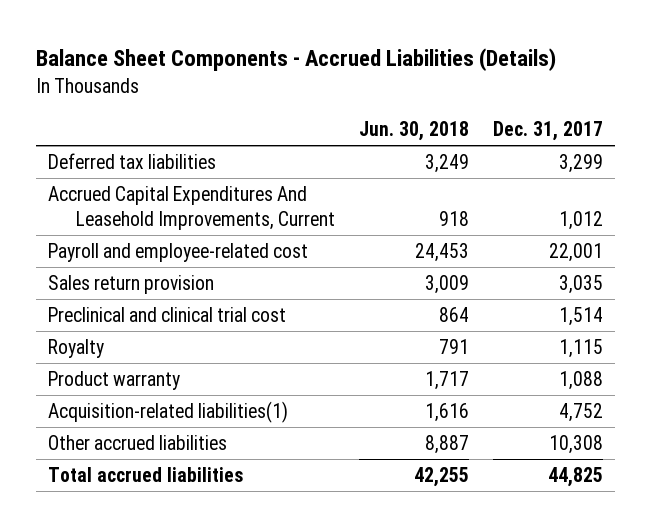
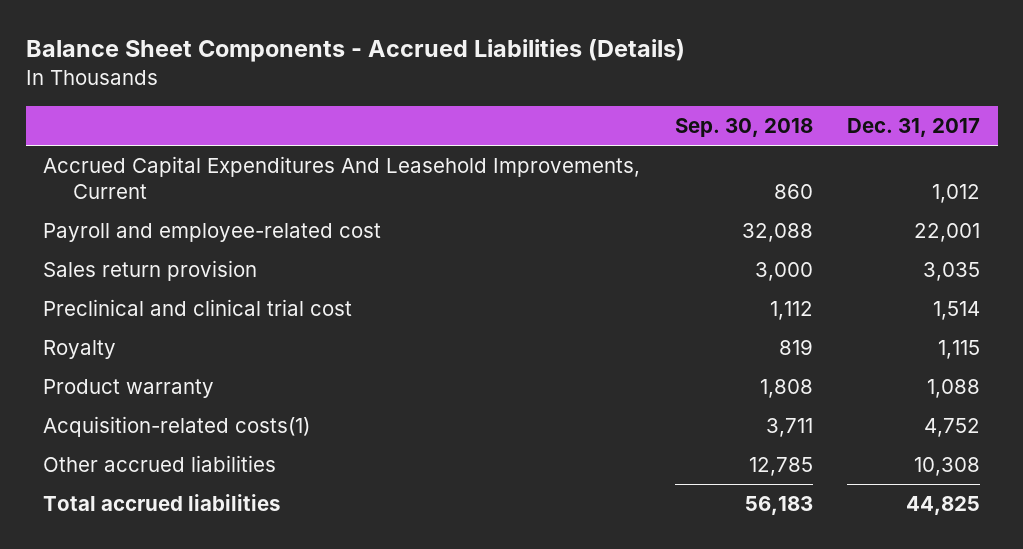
[358,120,469,141] Jun. 30, 2018 -> none
none -> [674,117,813,137] Sep. 30, 2018
[48,153,217,170] Deferred tax liabilities -> none
[48,401,289,424] Acquisition-related liabilities(1) -> [42,416,310,438] Acquisition-related costs(1)

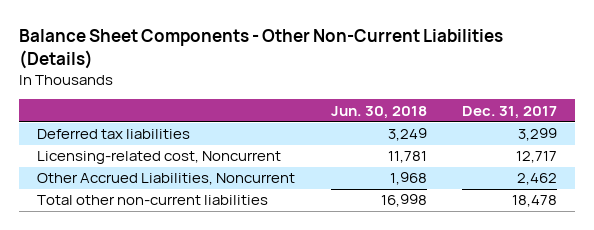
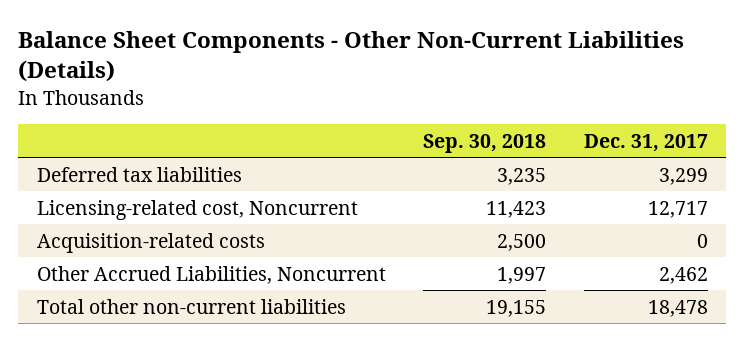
[330,105,427,119] Jun. 30, 2018 -> none
none -> [423,133,547,153] Sep. 30, 2018
none -> [36,232,265,253] Acquisition-related costs

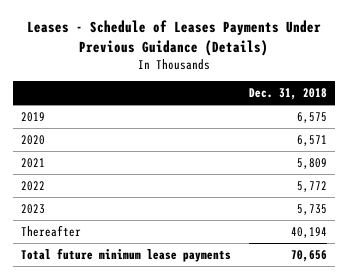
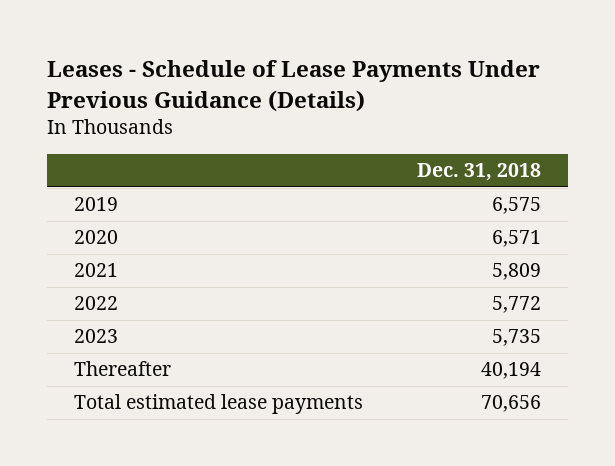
[27,20,322,56] Leases - Schedule of Leases Payments Under Previous Guidance (Details) -> [46,60,540,112] Leases - Schedule of Lease Payments Under Previous Guidance (Details)
[21,247,232,262] Total future minimum lease payments -> [73,394,363,415] Total estimated lease payments

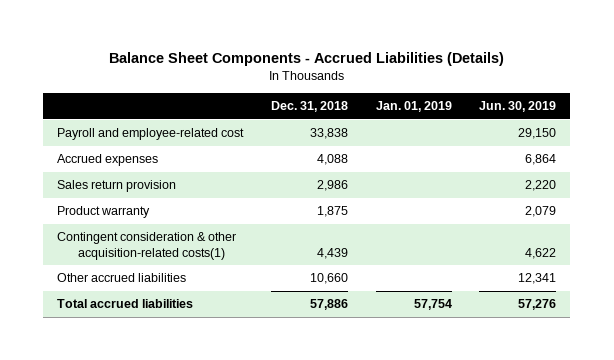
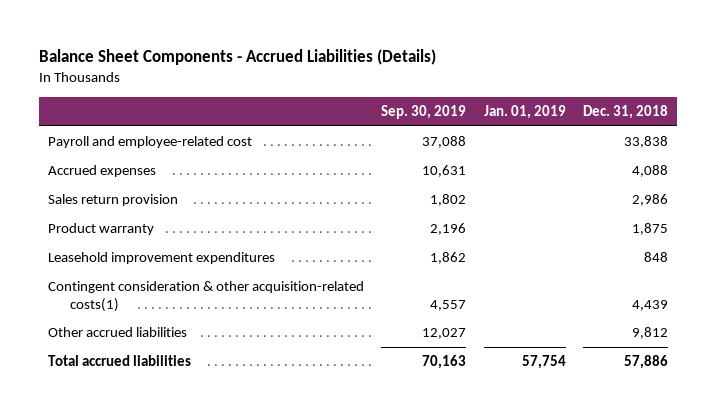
[479,101,557,113] Jun. 30, 2019 -> none
none -> [381,105,467,120] Sep. 30, 2019
none -> [47,252,275,265] Leasehold improvement expenditures
[309,273,348,285] 10,660 -> [632,327,669,340] 9,812

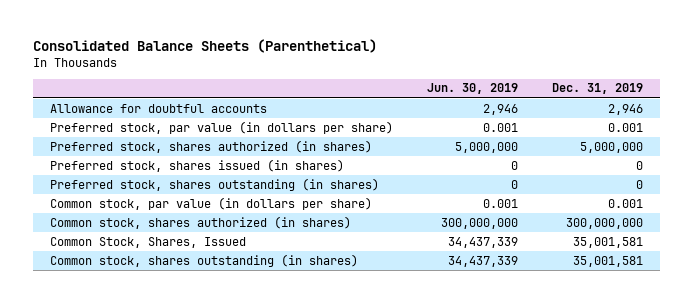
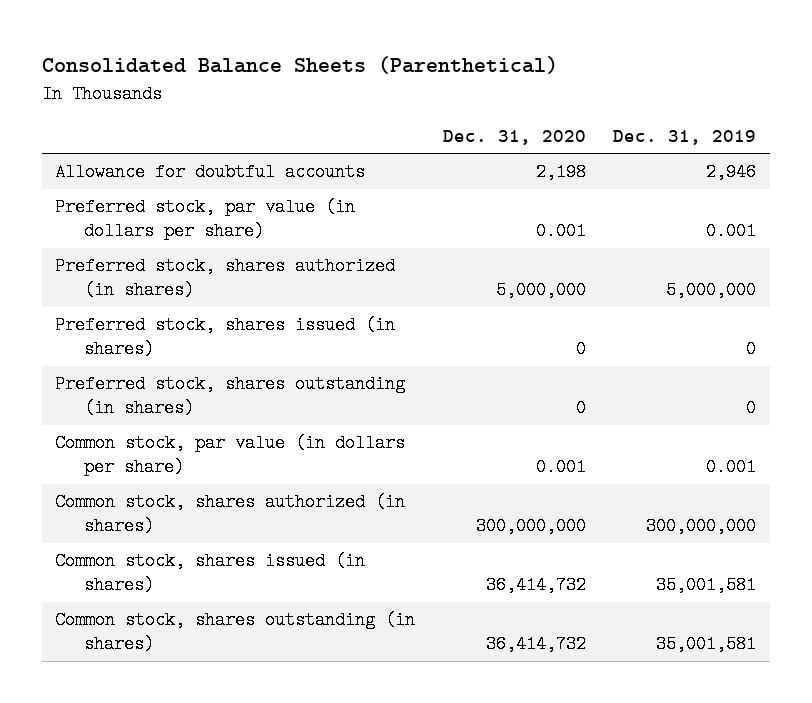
[426,83,518,95] Jun. 30, 2019 -> none
none -> [442,129,586,145] Dec. 31, 2020
[49,236,246,248] Common Stock, Shares, Issued -> [55,552,366,595] Common stock, shares issued (in shares)

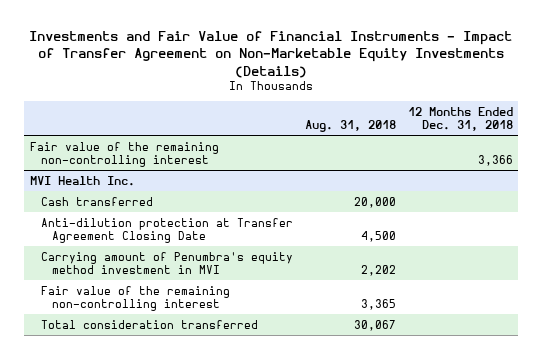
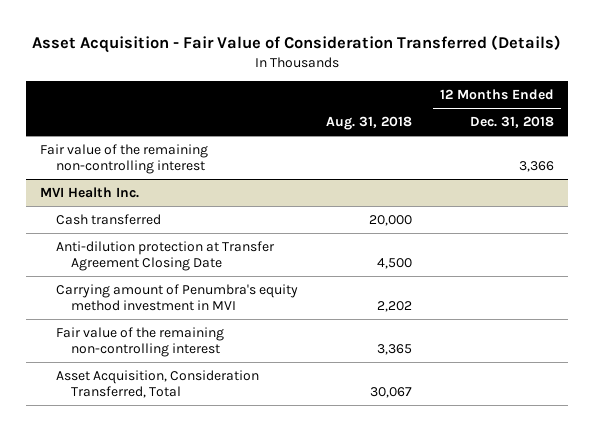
[29,31,513,78] Investments and Fair Value of Financial Instruments - Impact of Transfer Agreement on Non-Marketable Equity Investments (Details) -> [31,34,561,53] Asset Acquisition - Fair Value of Consideration Transferred (Details)
[40,319,258,329] Total consideration transferred -> [55,370,259,399] Asset Acquisition, Consideration Transferred, Total

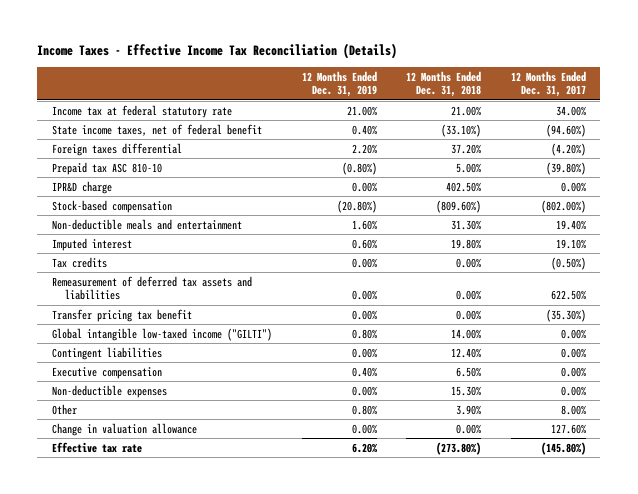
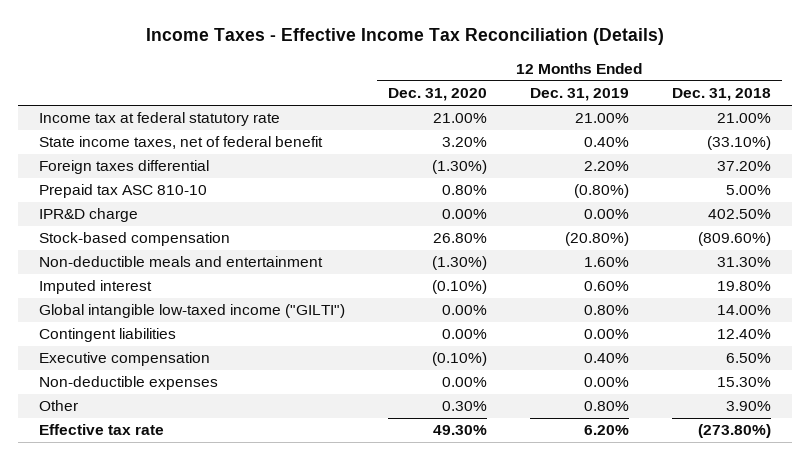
[510,70,586,98] 12 Months Ended Dec. 31, 2017 -> none
none -> [387,88,487,102] Dec. 31, 2020
[52,256,108,268] Tax credits -> none
[52,275,253,301] Remeasurement of deferred tax assets and liabilities -> none
[52,308,193,322] Transfer pricing tax benefit -> none
[52,422,198,436] Change in valuation allowance -> none

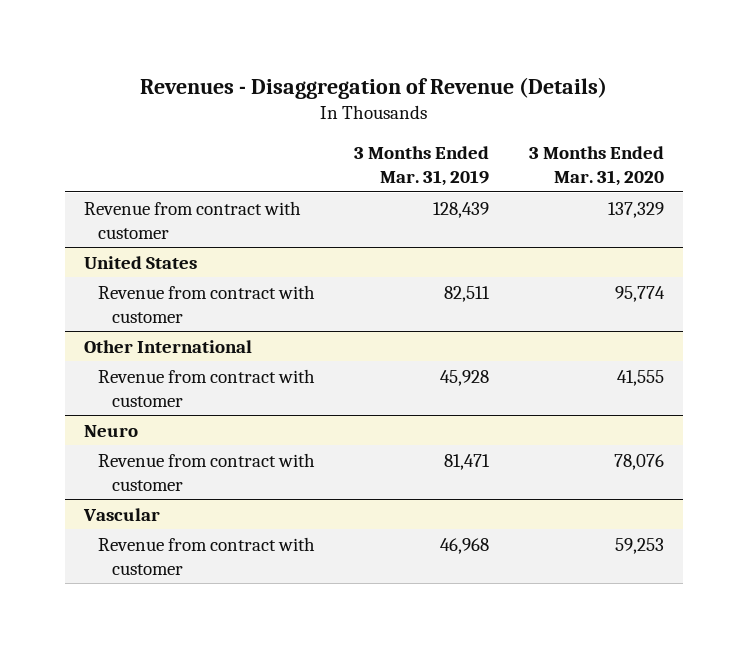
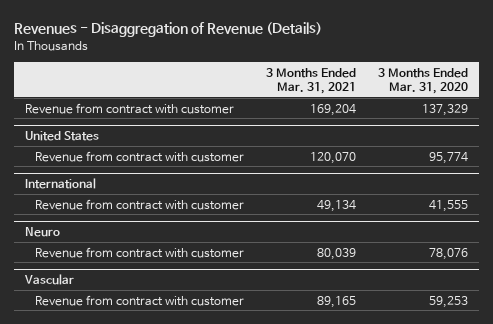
[354,145,490,186] 3 Months Ended Mar. 31, 2019 -> none
none -> [265,67,356,95] 3 Months Ended Mar. 31, 2021
[84,339,253,353] Other International -> [25,177,97,189] International

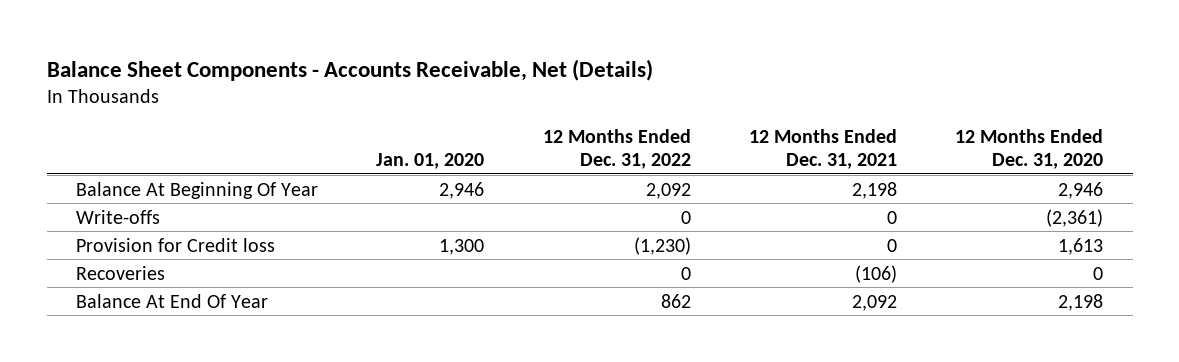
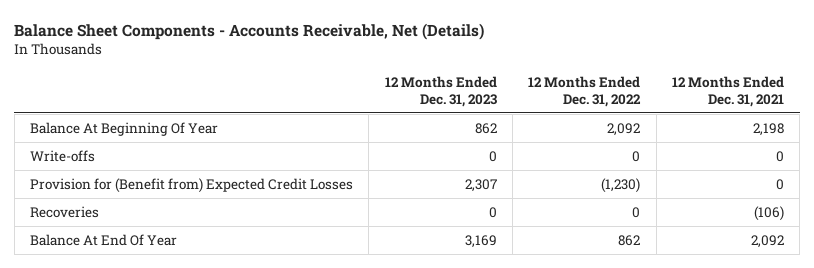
[376,153,485,170] Jan. 01, 2020 -> none
[955,129,1104,170] 12 Months Ended Dec. 31, 2020 -> none
none -> [384,75,497,107] 12 Months Ended Dec. 31, 2023
[75,237,275,252] Provision for Credit loss -> [30,177,354,193] Provision for (Benefit from) Expected Credit Losses

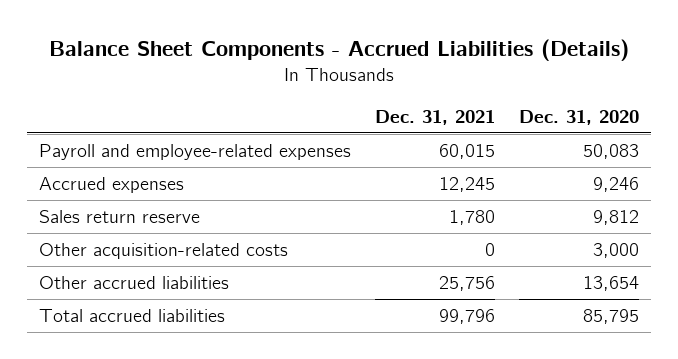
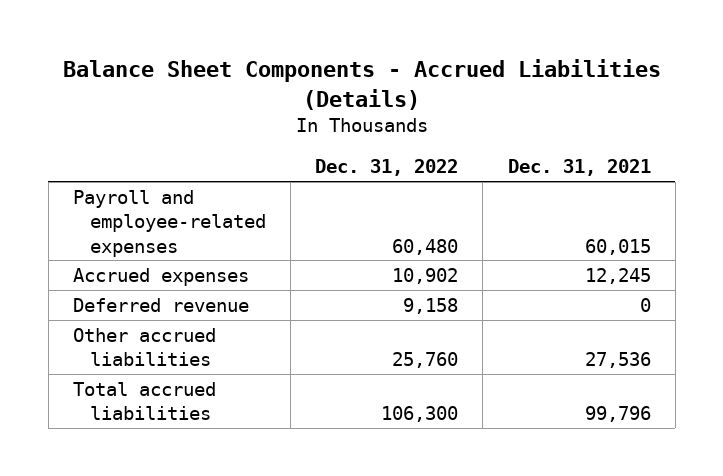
[518,109,639,125] Dec. 31, 2020 -> none
none -> [315,159,459,177] Dec. 31, 2022
[39,209,201,223] Sales return reserve -> none
[39,242,289,259] Other acquisition-related costs -> none
none -> [72,297,249,312] Deferred revenue
[438,275,495,291] 25,756 -> [584,352,651,369] 27,536

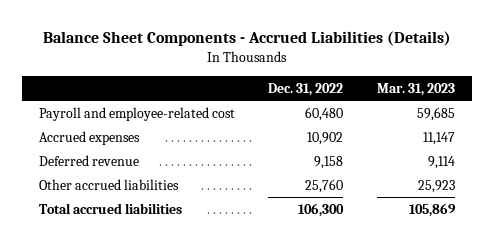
[507,159,651,177] Dec. 31, 2021 -> none
none -> [377,82,456,96] Mar. 31, 2023
[72,189,266,257] Payroll and employee-related expenses -> [38,106,235,121] Payroll and employee-related cost

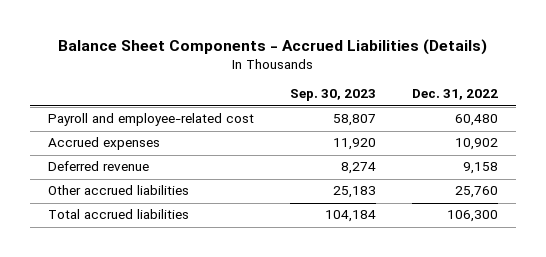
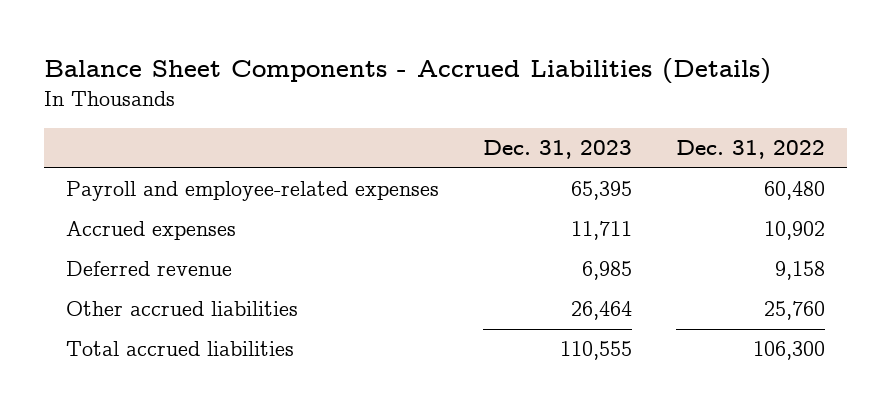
[289,89,376,102] Sep. 30, 2023 -> none
none -> [482,140,632,160] Dec. 31, 2023
[48,113,255,127] Payroll and employee-related cost -> [65,181,439,202] Payroll and employee-related expenses

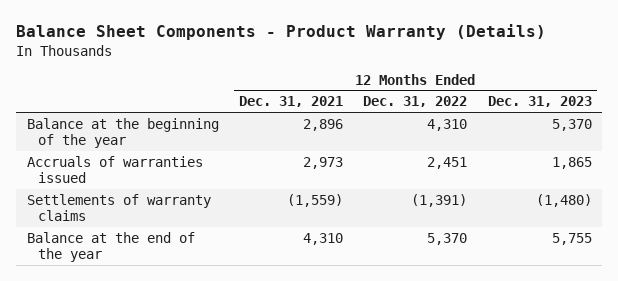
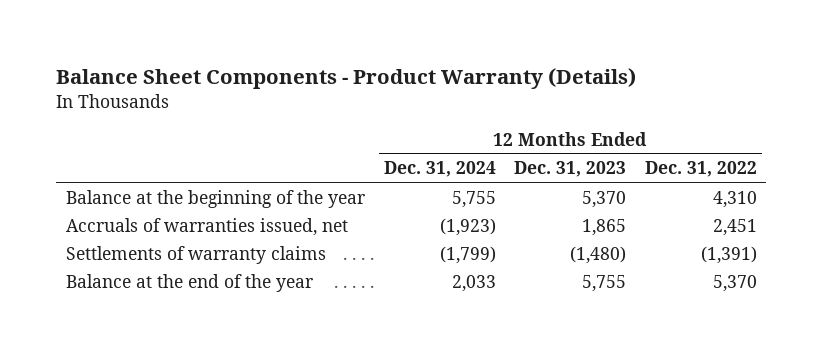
[238,96,343,108] Dec. 31, 2021 -> none
none -> [383,161,496,178] Dec. 31, 2024
[26,155,203,183] Accruals of warranties issued -> [65,217,348,236] Accruals of warranties issued, net

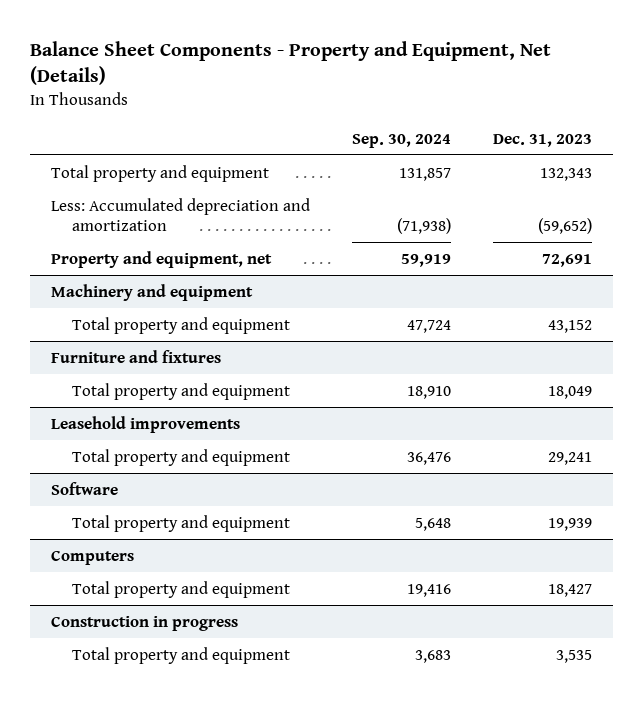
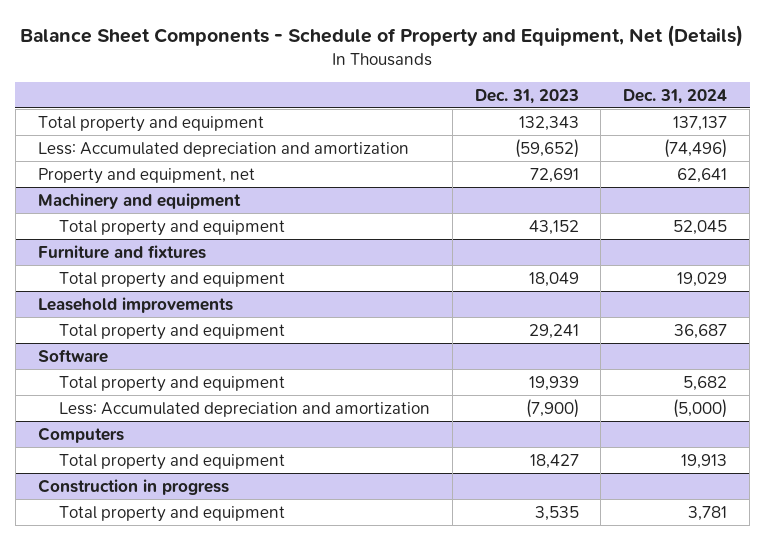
[30,41,552,86] Balance Sheet Components - Property and Equipment, Net (Details) -> [20,24,744,47] Balance Sheet Components - Schedule of Property and Equipment, Net (Details)
[351,133,451,148] Sep. 30, 2024 -> none
none -> [623,88,728,104] Dec. 31, 2024
none -> [58,401,430,417] Less: Accumulated depreciation and amortization

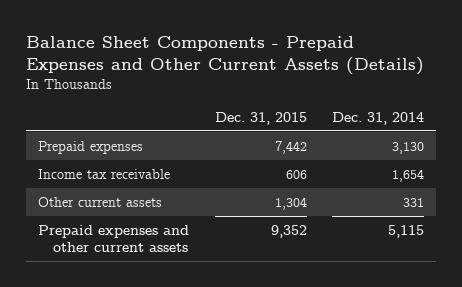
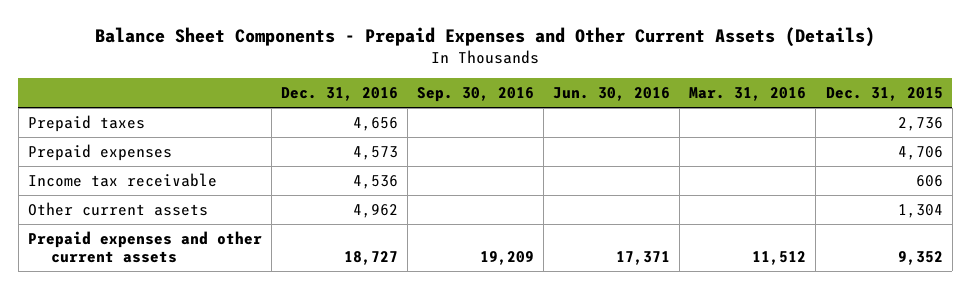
[331,111,424,125] Dec. 31, 2014 -> none
none -> [280,87,398,102] Dec. 31, 2016
none -> [417,87,535,103] Sep. 30, 2016
none -> [553,87,671,102] Jun. 30, 2016
none -> [689,87,807,102] Mar. 31, 2016
none -> [27,114,145,132] Prepaid taxes
[274,140,307,154] 7,442 -> [897,145,943,160] 4,706

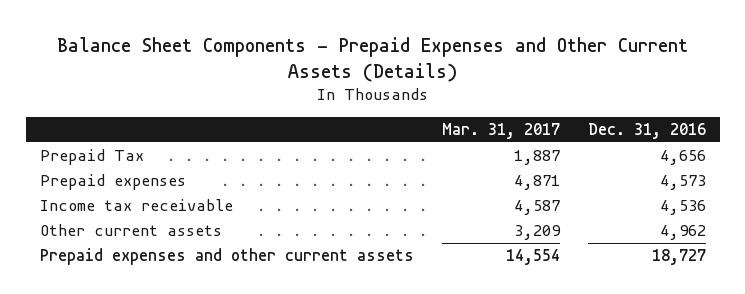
[417,87,535,103] Sep. 30, 2016 -> none
[553,87,671,102] Jun. 30, 2016 -> none
[689,87,807,102] Mar. 31, 2016 -> none
[825,87,943,102] Dec. 31, 2015 -> none
none -> [441,123,560,140] Mar. 31, 2017
[27,114,145,132] Prepaid taxes -> [39,149,144,166] Prepaid Tax

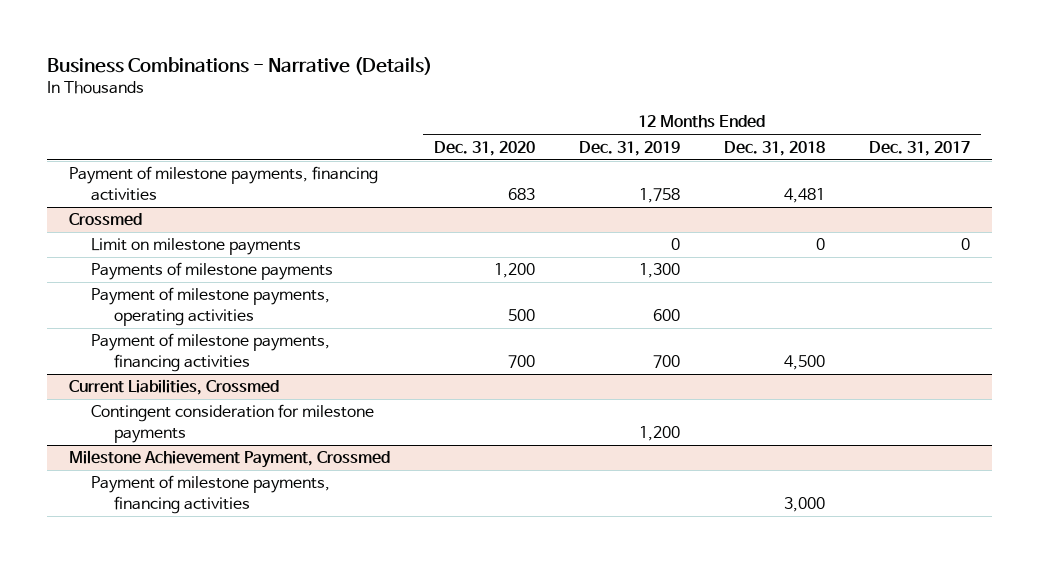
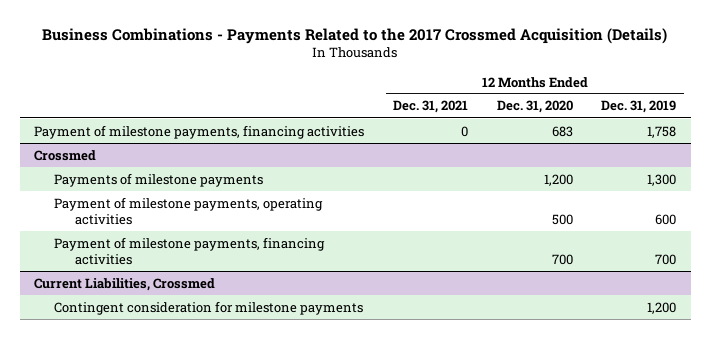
[46,56,432,75] Business Combinations - Narrative (Details) -> [42,27,668,44] Business Combinations - Payments Related to the 2017 Crossmed Acquisition (Details)
[723,140,825,156] Dec. 31, 2018 -> none
[868,140,970,156] Dec. 31, 2017 -> none
none -> [392,100,468,114] Dec. 31, 2021
[91,238,302,256] Limit on milestone payments -> none
[68,450,390,469] Milestone Achievement Payment, Crossmed -> none
[91,475,331,514] Payment of milestone payments, financing activities -> none

